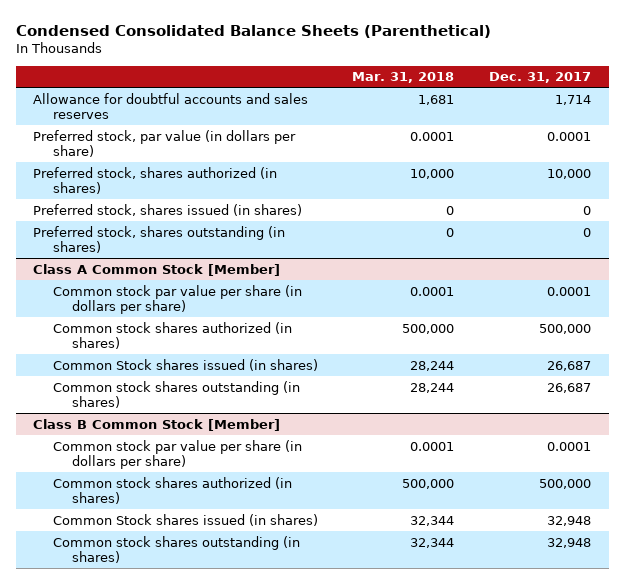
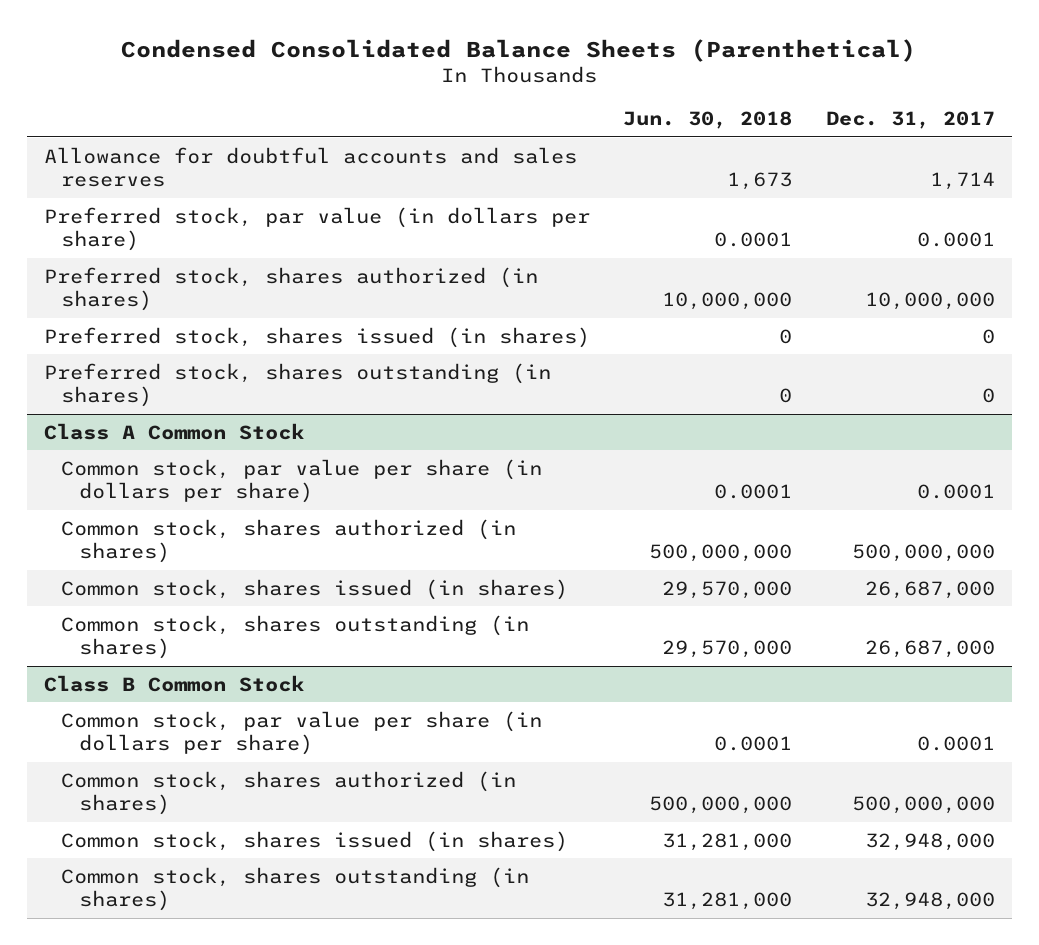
[352,72,455,84] Mar. 31, 2018 -> none
none -> [623,111,793,130] Jun. 30, 2018
[547,168,592,179] 10,000 -> [864,292,995,311] 10,000,000
[33,263,281,276] Class A Common Stock [Member] -> [43,422,304,440] Class A Common Stock
[52,284,302,314] Common stock par value per share (in dollars per share) -> [61,458,543,504] Common stock, par value per share (in dollars per share)
[52,321,292,349] Common stock shares authorized (in shares) -> [61,518,517,564] Common stock, shares authorized (in shares)
[539,323,592,334] 500,000 -> [851,544,995,563] 500,000,000
[52,358,318,371] Common Stock shares issued (in shares) -> [61,578,569,600] Common stock, shares issued (in shares)
[547,360,592,371] 26,687 -> [864,580,995,599] 26,687,000
[52,380,300,408] Common stock shares outstanding (in shares) -> [61,614,530,660] Common stock, shares outstanding (in shares)
[547,382,592,393] 26,687 -> [864,640,995,659] 26,687,000
[33,418,281,431] Class B Common Stock [Member] -> [43,674,304,692] Class B Common Stock
[52,439,302,469] Common stock par value per share (in dollars per share) -> [61,710,543,756] Common stock, par value per share (in dollars per share)
[52,476,292,504] Common stock shares authorized (in shares) -> [61,770,517,816] Common stock, shares authorized (in shares)
[539,478,592,489] 500,000 -> [851,796,995,815] 500,000,000
[52,513,318,526] Common Stock shares issued (in shares) -> [61,830,569,852] Common stock, shares issued (in shares)
[547,515,592,526] 32,948 -> [864,832,995,851] 32,948,000
[52,535,300,563] Common stock shares outstanding (in shares) -> [61,866,530,912] Common stock, shares outstanding (in shares)
[547,537,592,548] 32,948 -> [864,892,995,911] 32,948,000

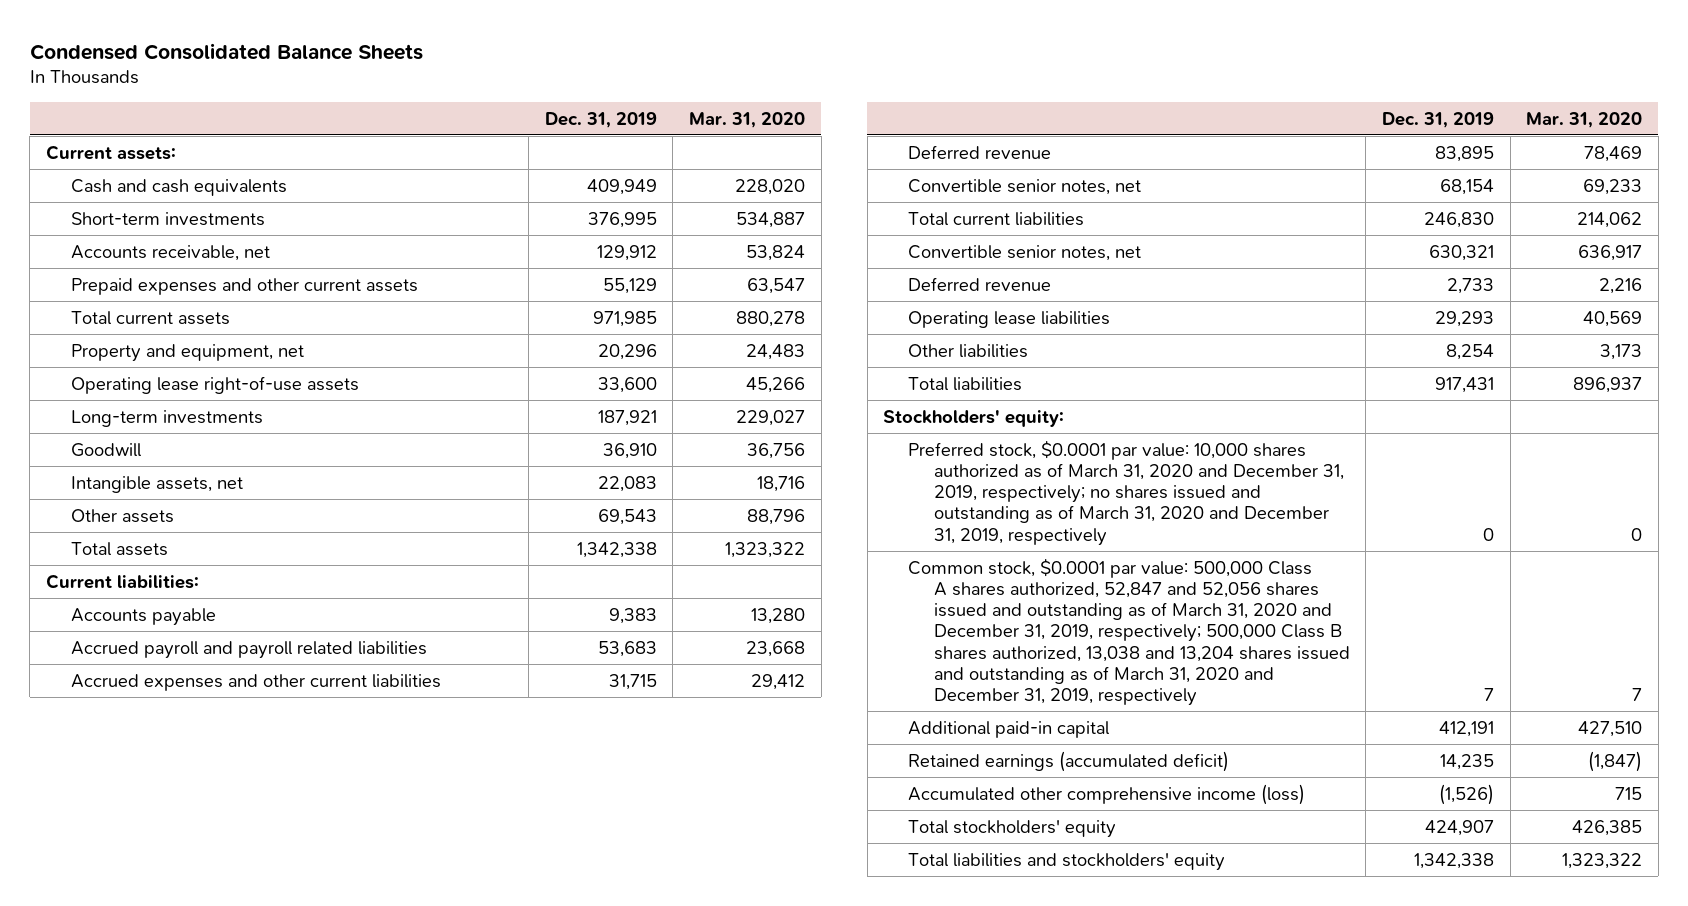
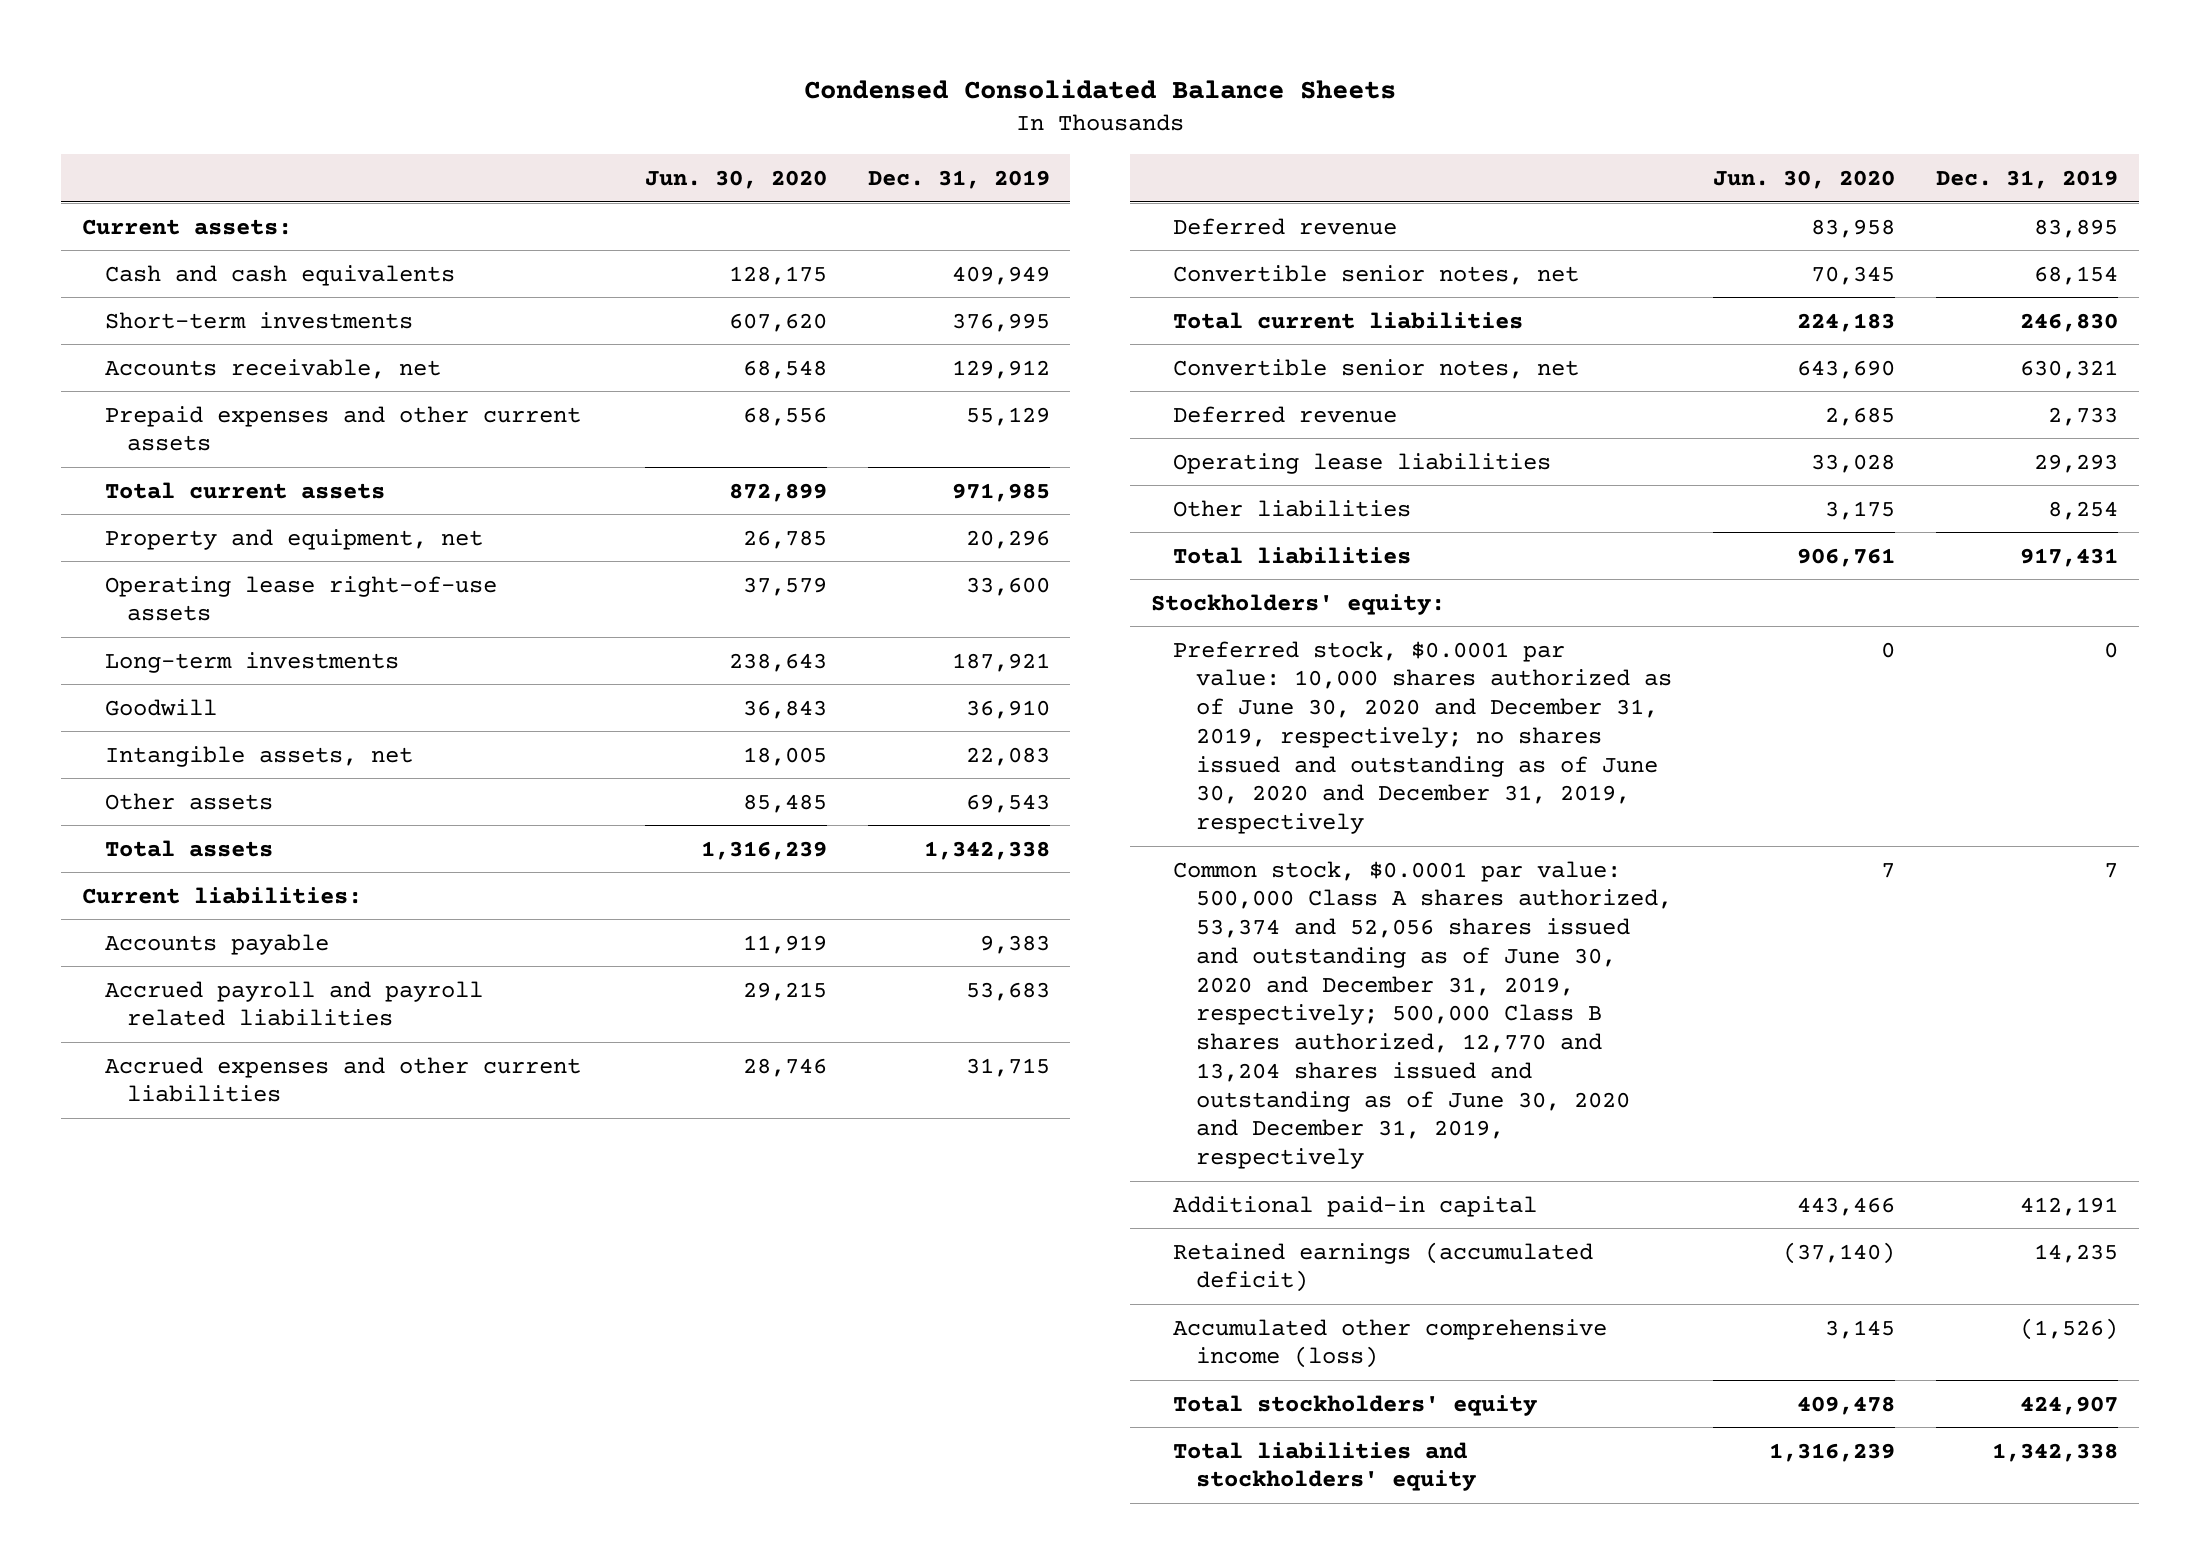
[688,111,805,128] Mar. 31, 2020 -> none
none -> [644,169,827,189] Jun. 30, 2020
[908,439,1344,546] Preferred stock, $0.0001 par value: 10,000 shares authorized as of March 31, 2020 and December 31, 2019, respectively; no shares issued and outstanding as of March 31, 2020 and December 31, 2019, respectively -> [1173,640,1672,835] Preferred stock, $0.0001 par value: 10,000 shares authorized as of June 30, 2020 and December 31, 2019, respectively; no shares issued and outstanding as of June 30, 2020 and December 31, 2019, respectively
[908,557,1350,707] Common stock, $0.0001 par value: 500,000 Class A shares authorized, 52,847 and 52,056 shares issued and outstanding as of March 31, 2020 and December 31, 2019, respectively; 500,000 Class B shares authorized, 13,038 and 13,204 shares issued and outstanding as of March 31, 2020 and December 31, 2019, respectively -> [1173,860,1672,1170] Common stock, $0.0001 par value: 500,000 Class A shares authorized, 53,374 and 52,056 shares issued and outstanding as of June 30, 2020 and December 31, 2019, respectively; 500,000 Class B shares authorized, 12,770 and 13,204 shares issued and outstanding as of June 30, 2020 and December 31, 2019, respectively

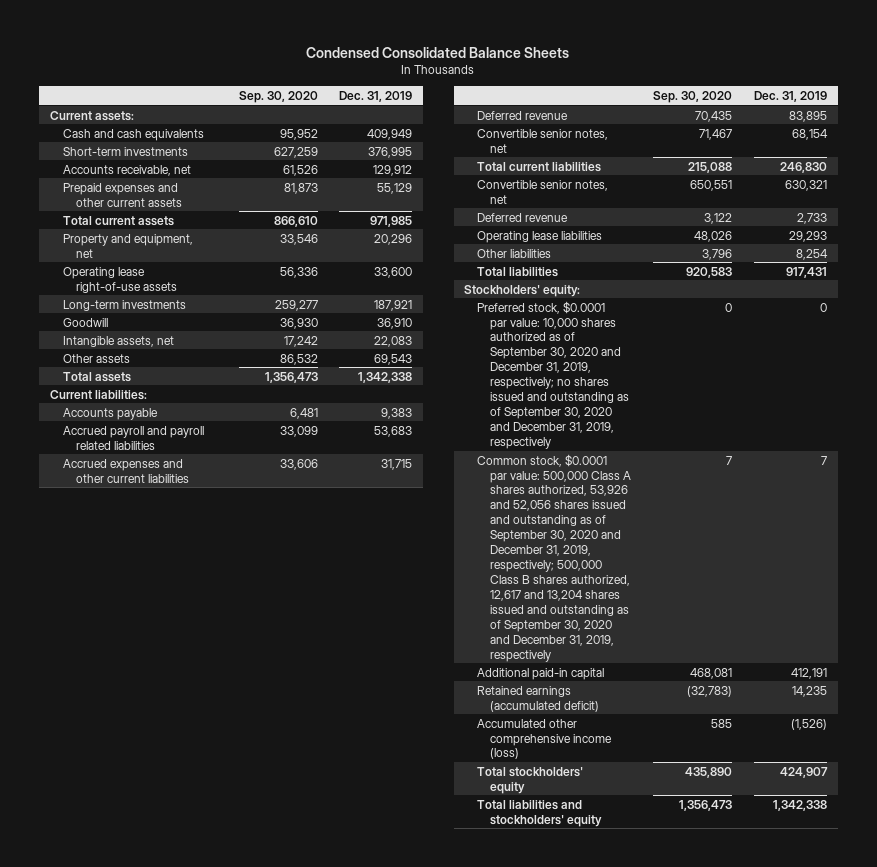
[644,169,827,189] Jun. 30, 2020 -> none
none -> [238,90,318,103] Sep. 30, 2020
[1173,640,1672,835] Preferred stock, $0.0001 par value: 10,000 shares authorized as of June 30, 2020 and December 31, 2019, respectively; no shares issued and outstanding as of June 30, 2020 and December 31, 2019, respectively -> [477,300,630,449] Preferred stock, $0.0001 par value: 10,000 shares authorized as of September 30, 2020 and December 31, 2019, respectively; no shares issued and outstanding as of September 30, 2020 and December 31, 2019, respectively
[1173,860,1672,1170] Common stock, $0.0001 par value: 500,000 Class A shares authorized, 53,374 and 52,056 shares issued and outstanding as of June 30, 2020 and December 31, 2019, respectively; 500,000 Class B shares authorized, 12,770 and 13,204 shares issued and outstanding as of June 30, 2020 and December 31, 2019, respectively -> [477,453,632,662] Common stock, $0.0001 par value: 500,000 Class A shares authorized, 53,926 and 52,056 shares issued and outstanding as of September 30, 2020 and December 31, 2019, respectively; 500,000 Class B shares authorized, 12,617 and 13,204 shares issued and outstanding as of September 30, 2020 and December 31, 2019, respectively

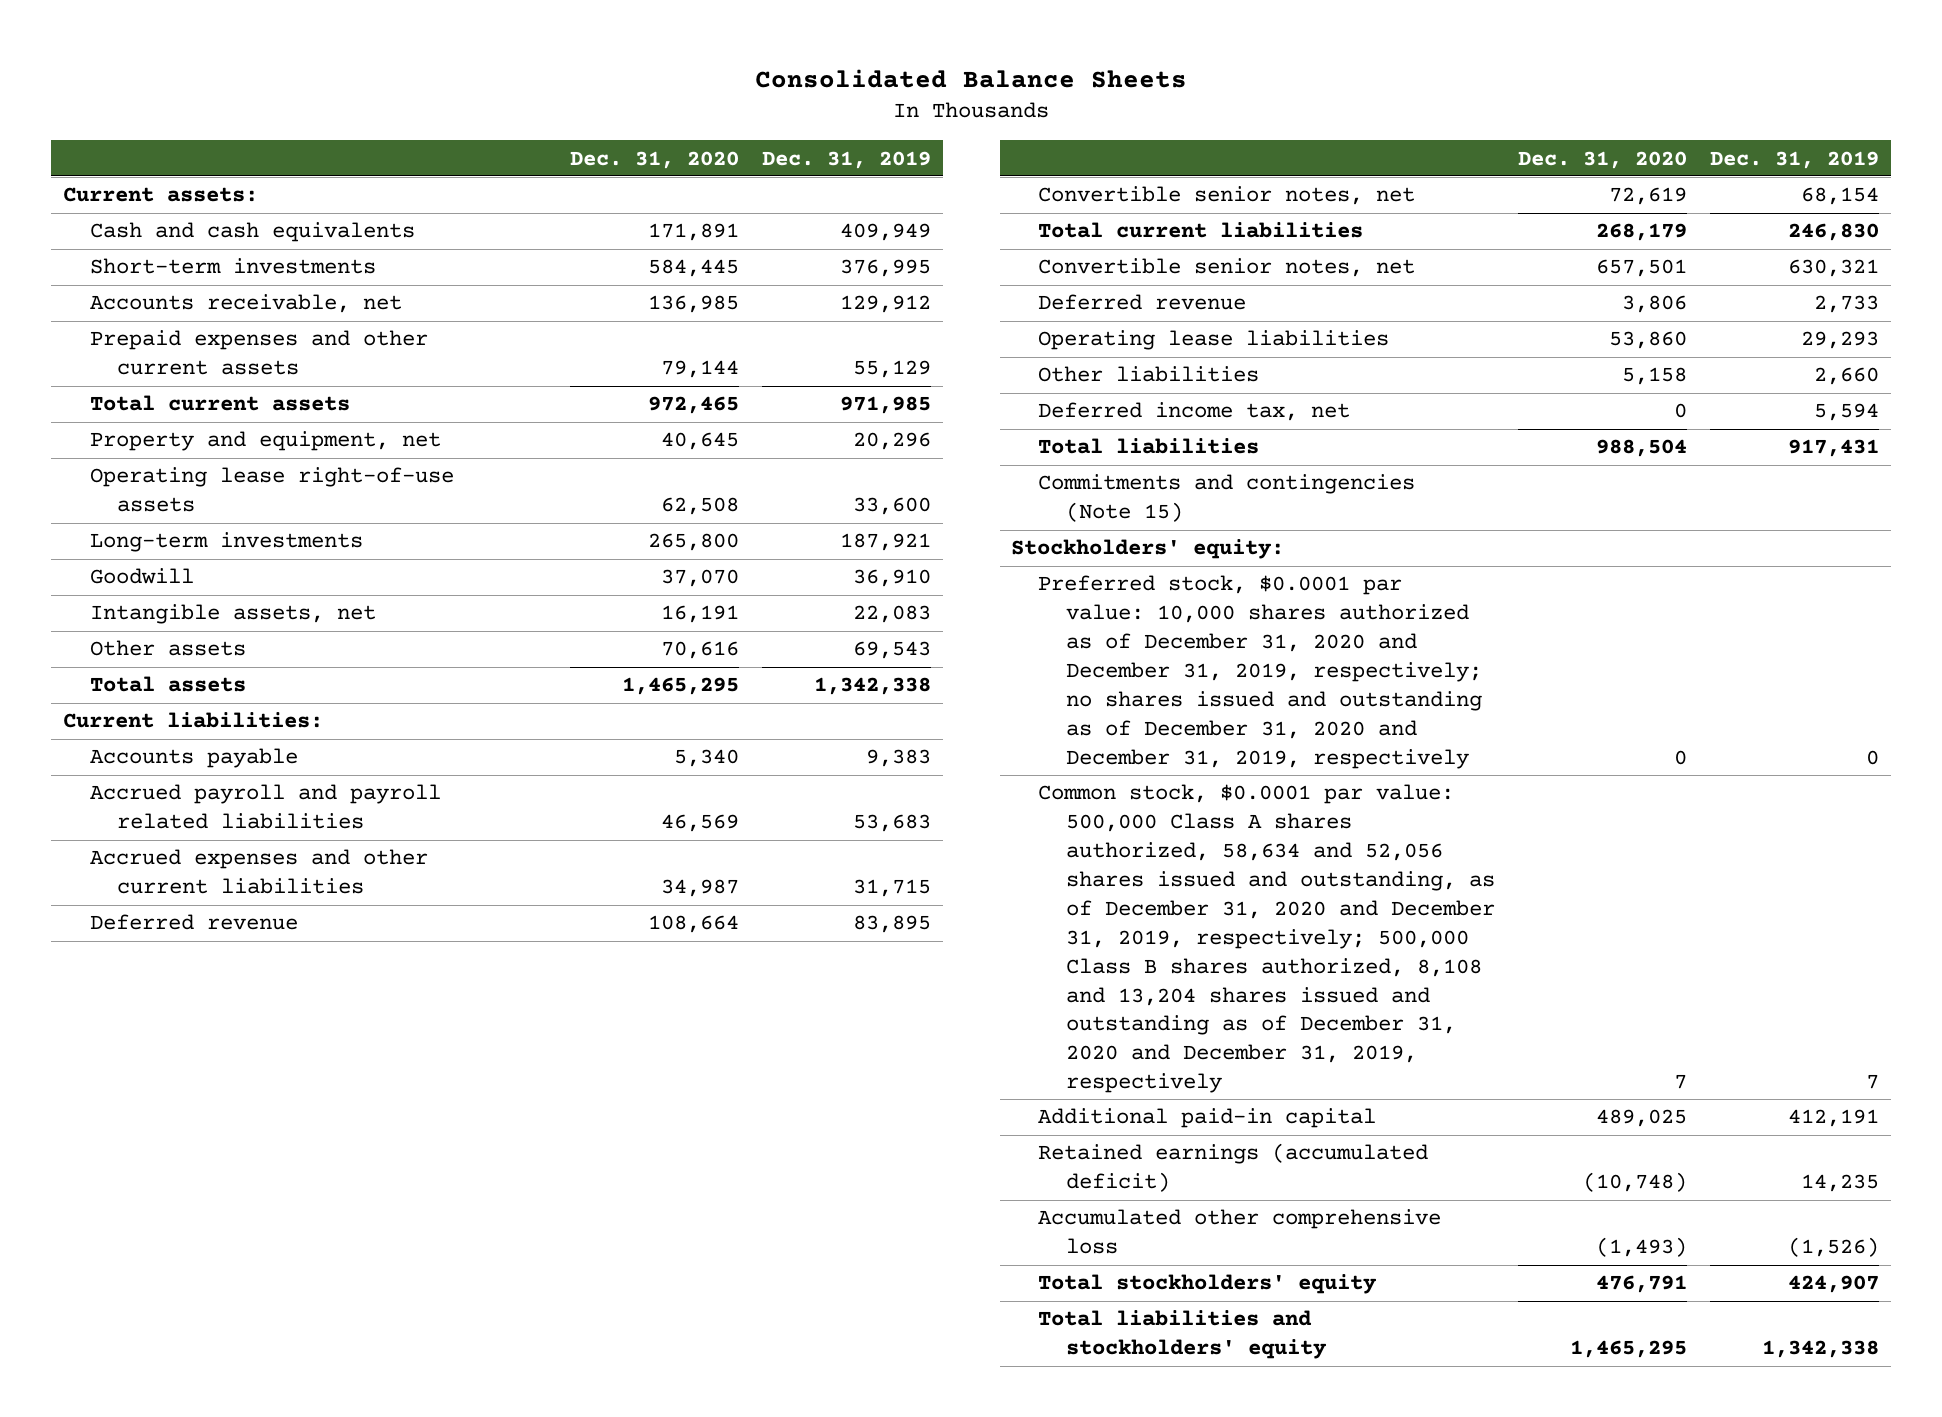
[306,46,570,58] Condensed Consolidated Balance Sheets -> [755,68,1188,88] Consolidated Balance Sheets
[238,90,318,103] Sep. 30, 2020 -> none
none -> [569,150,739,169] Dec. 31, 2020
[795,248,828,260] 8,254 -> [1814,367,1880,386] 2,660
none -> [1038,402,1351,422] Deferred income tax, net
none -> [1038,474,1416,523] Commitments and contingencies (Note 15)
[477,300,630,449] Preferred stock, $0.0001 par value: 10,000 shares authorized as of September 30, 2020 and December 31, 2019, respectively; no shares issued and outstanding as of September 30, 2020 and December 31, 2019, respectively -> [1038,575,1482,769] Preferred stock, $0.0001 par value: 10,000 shares authorized as of December 31, 2020 and December 31, 2019, respectively; no shares issued and outstanding as of December 31, 2020 and December 31, 2019, respectively
[477,453,632,662] Common stock, $0.0001 par value: 500,000 Class A shares authorized, 53,926 and 52,056 shares issued and outstanding as of September 30, 2020 and December 31, 2019, respectively; 500,000 Class B shares authorized, 12,617 and 13,204 shares issued and outstanding as of September 30, 2020 and December 31, 2019, respectively -> [1038,784,1495,1094] Common stock, $0.0001 par value: 500,000 Class A shares authorized, 58,634 and 52,056 shares issued and outstanding, as of December 31, 2020 and December 31, 2019, respectively; 500,000 Class B shares authorized, 8,108 and 13,204 shares issued and outstanding as of December 31, 2020 and December 31, 2019, respectively
[477,718,613,760] Accumulated other comprehensive income (loss) -> [1038,1209,1442,1255] Accumulated other comprehensive loss

